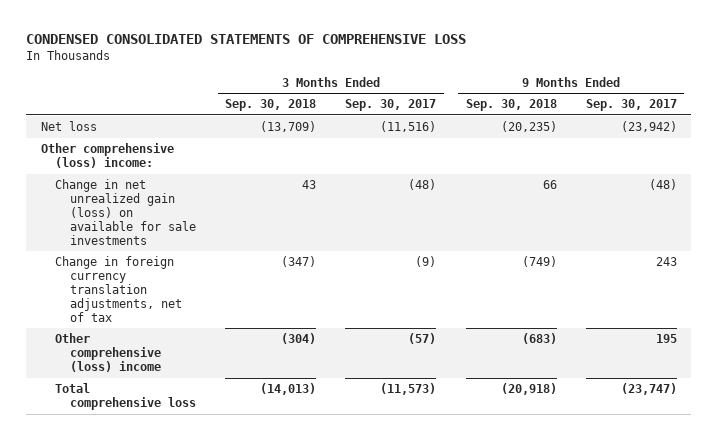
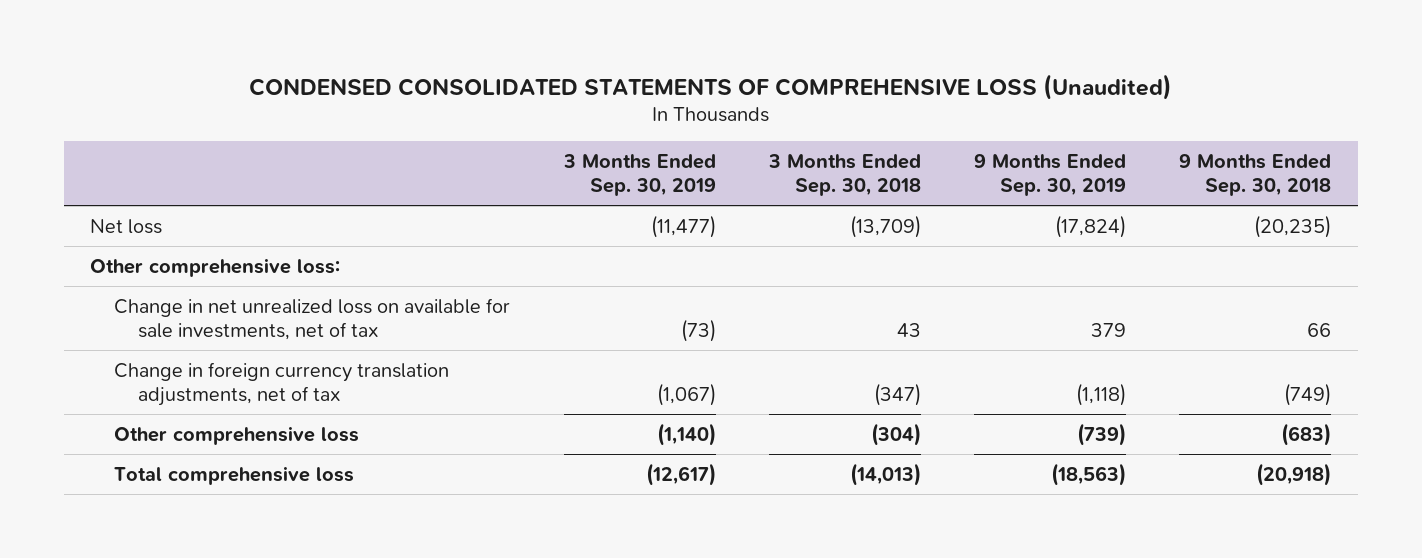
[26,34,467,45] CONDENSED CONSOLIDATED STATEMENTS OF COMPREHENSIVE LOSS -> [248,73,1172,100] CONDENSED CONSOLIDATED STATEMENTS OF COMPREHENSIVE LOSS (Unaudited)
[345,99,437,112] Sep. 30, 2017 -> none
[585,99,677,112] Sep. 30, 2017 -> none
none -> [562,153,716,197] 3 Months Ended Sep. 30, 2019
none -> [974,153,1127,197] 9 Months Ended Sep. 30, 2019
[40,143,174,169] Other comprehensive (loss) income: -> [90,257,341,277] Other comprehensive loss:
[55,179,196,245] Change in net unrealized gain (loss) on available for sale investments -> [114,297,511,340] Change in net unrealized loss on available for sale investments, net of tax
[55,333,161,372] Other comprehensive (loss) income -> [114,425,360,445] Other comprehensive loss

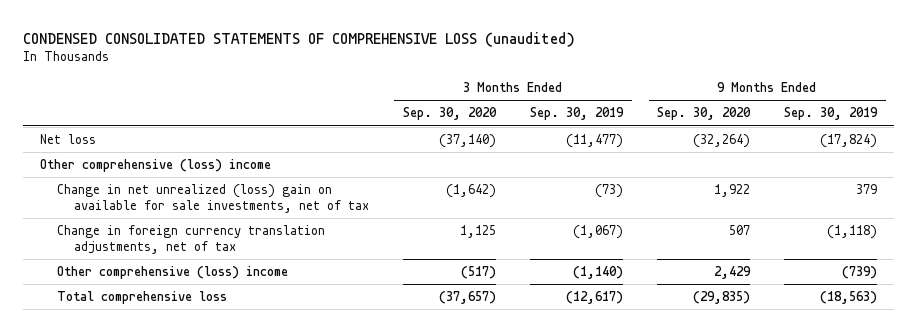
[248,73,1172,100] CONDENSED CONSOLIDATED STATEMENTS OF COMPREHENSIVE LOSS (Unaudited) -> [23,31,576,47] CONDENSED CONSOLIDATED STATEMENTS OF COMPREHENSIVE LOSS (unaudited)
[767,153,921,197] 3 Months Ended Sep. 30, 2018 -> none
[1179,153,1332,197] 9 Months Ended Sep. 30, 2018 -> none
none -> [403,107,498,121] Sep. 30, 2020
none -> [657,107,752,121] Sep. 30, 2020
[90,257,341,277] Other comprehensive loss: -> [40,159,272,173] Other comprehensive (loss) income
[114,297,511,340] Change in net unrealized loss on available for sale investments, net of tax -> [57,184,369,213] Change in net unrealized (loss) gain on available for sale investments, net of tax
[114,425,360,445] Other comprehensive loss -> [57,266,289,280] Other comprehensive (loss) income

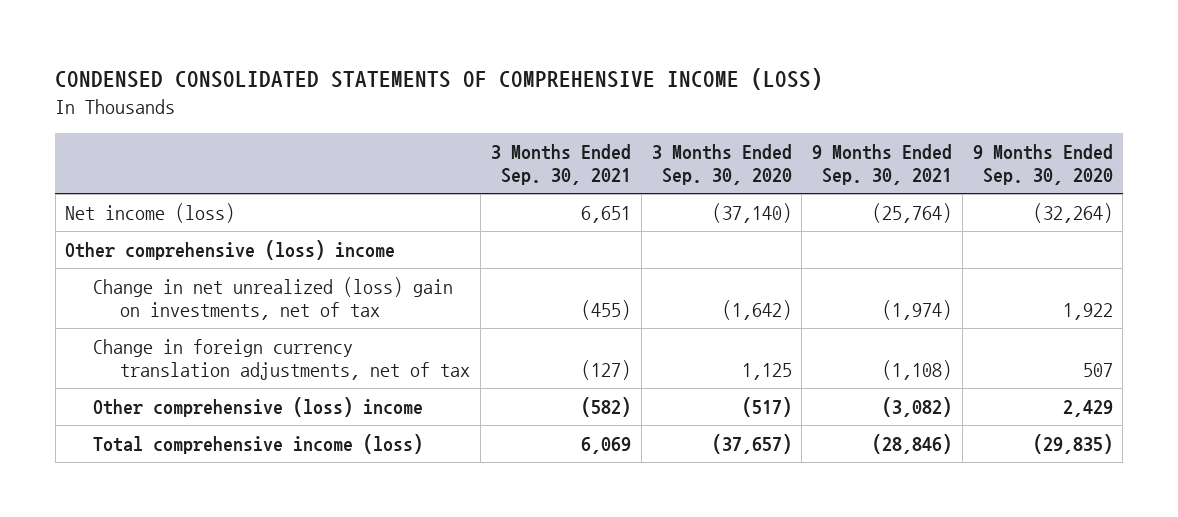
[23,31,576,47] CONDENSED CONSOLIDATED STATEMENTS OF COMPREHENSIVE LOSS (unaudited) -> [55,68,824,91] CONDENSED CONSOLIDATED STATEMENTS OF COMPREHENSIVE INCOME (LOSS)
[530,107,625,121] Sep. 30, 2019 -> none
[784,107,879,121] Sep. 30, 2019 -> none
none -> [490,144,631,186] 3 Months Ended Sep. 30, 2021
none -> [812,144,953,186] 9 Months Ended Sep. 30, 2021
[40,134,97,145] Net loss -> [65,202,236,223] Net income (loss)
[57,184,369,213] Change in net unrealized (loss) gain on available for sale investments, net of tax -> [92,276,453,320] Change in net unrealized (loss) gain on investments, net of tax
[57,291,228,305] Total comprehensive loss -> [92,433,423,454] Total comprehensive income (loss)

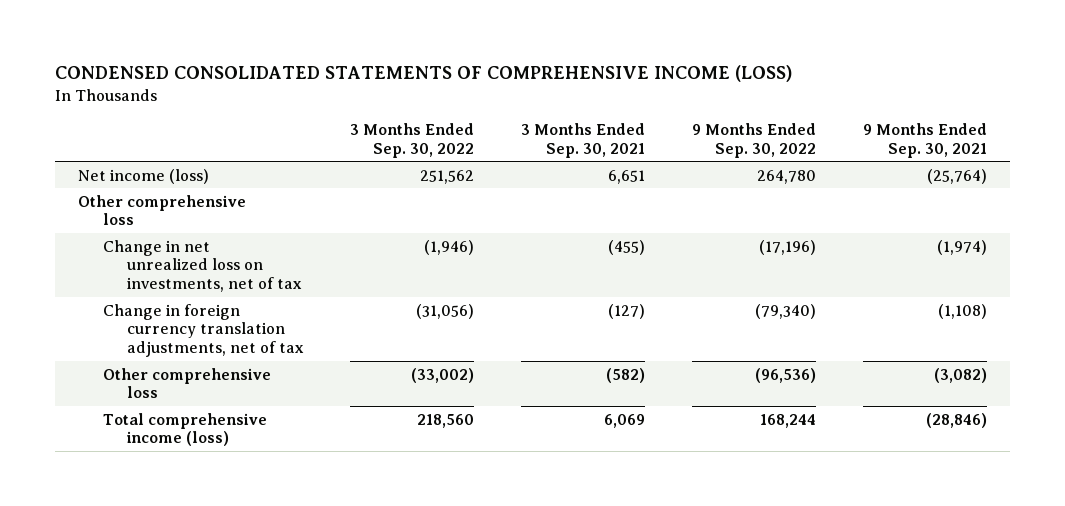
[651,144,792,186] 3 Months Ended Sep. 30, 2020 -> none
[972,144,1113,186] 9 Months Ended Sep. 30, 2020 -> none
none -> [349,122,474,158] 3 Months Ended Sep. 30, 2022
none -> [691,122,816,158] 9 Months Ended Sep. 30, 2022
[65,239,396,260] Other comprehensive (loss) income -> [78,194,247,226] Other comprehensive loss
[92,276,453,320] Change in net unrealized (loss) gain on investments, net of tax -> [102,239,302,293] Change in net unrealized loss on investments, net of tax
[92,396,423,417] Other comprehensive (loss) income -> [102,367,271,399] Other comprehensive loss

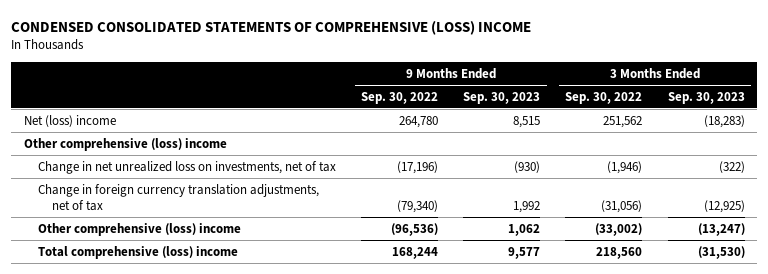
[54,65,792,83] CONDENSED CONSOLIDATED STATEMENTS OF COMPREHENSIVE INCOME (LOSS) -> [11,20,532,35] CONDENSED CONSOLIDATED STATEMENTS OF COMPREHENSIVE (LOSS) INCOME
[520,122,645,158] 3 Months Ended Sep. 30, 2021 -> none
[862,122,987,158] 9 Months Ended Sep. 30, 2021 -> none
none -> [463,91,541,104] Sep. 30, 2023
none -> [667,91,745,104] Sep. 30, 2023
[78,168,210,184] Net income (loss) -> [23,114,116,127] Net (loss) income
[78,194,247,226] Other comprehensive loss -> [23,137,227,151] Other comprehensive (loss) income
[102,367,271,399] Other comprehensive loss -> [38,222,242,236] Other comprehensive (loss) income
[102,412,267,447] Total comprehensive income (loss) -> [38,245,239,259] Total comprehensive (loss) income

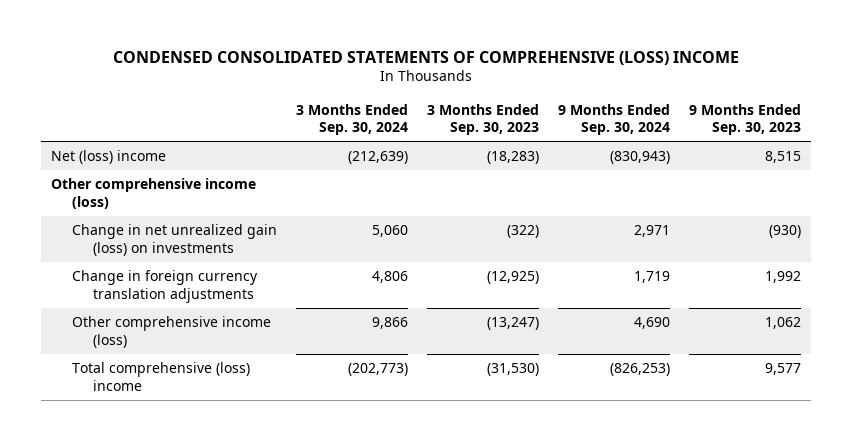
[361,91,439,104] Sep. 30, 2022 -> none
[565,91,643,104] Sep. 30, 2022 -> none
none -> [295,103,408,135] 3 Months Ended Sep. 30, 2024
none -> [558,103,671,135] 9 Months Ended Sep. 30, 2024
[23,137,227,151] Other comprehensive (loss) income -> [50,178,256,209] Other comprehensive income (loss)
[38,160,337,174] Change in net unrealized loss on investments, net of tax -> [71,224,277,256] Change in net unrealized gain (loss) on investments
[38,183,320,212] Change in foreign currency translation adjustments, net of tax -> [71,270,258,303] Change in foreign currency translation adjustments
[38,222,242,236] Other comprehensive (loss) income -> [71,316,271,348] Other comprehensive income (loss)

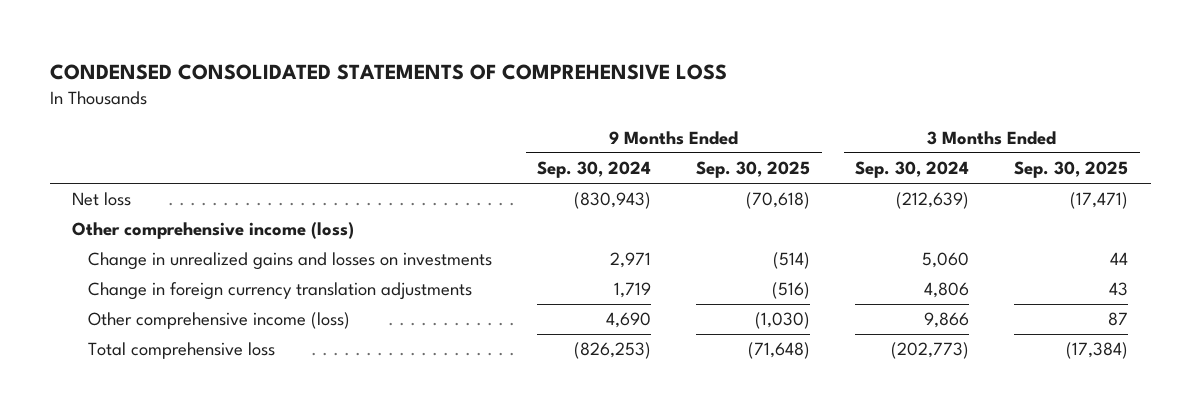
[113,50,740,65] CONDENSED CONSOLIDATED STATEMENTS OF COMPREHENSIVE (LOSS) INCOME -> [49,63,727,80] CONDENSED CONSOLIDATED STATEMENTS OF COMPREHENSIVE LOSS
[427,103,540,135] 3 Months Ended Sep. 30, 2023 -> none
[689,103,802,135] 9 Months Ended Sep. 30, 2023 -> none
none -> [696,161,811,179] Sep. 30, 2025
none -> [1014,161,1129,179] Sep. 30, 2025
[50,150,166,165] Net (loss) income -> [72,192,132,207] Net loss
[71,224,277,256] Change in net unrealized gain (loss) on investments -> [88,252,493,271] Change in unrealized gains and losses on investments
[71,362,250,391] Total comprehensive (loss) income -> [88,342,276,360] Total comprehensive loss

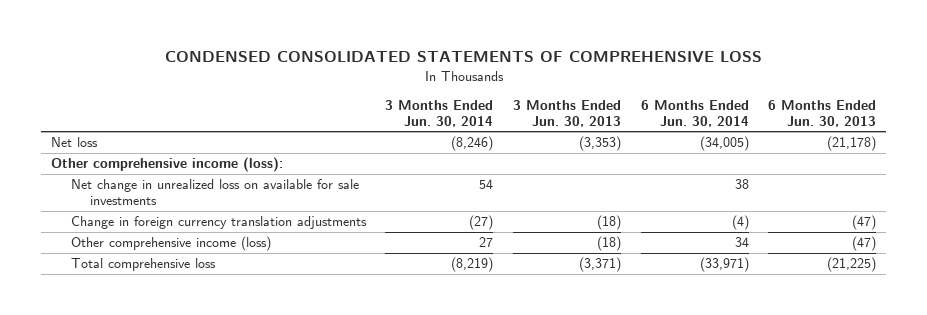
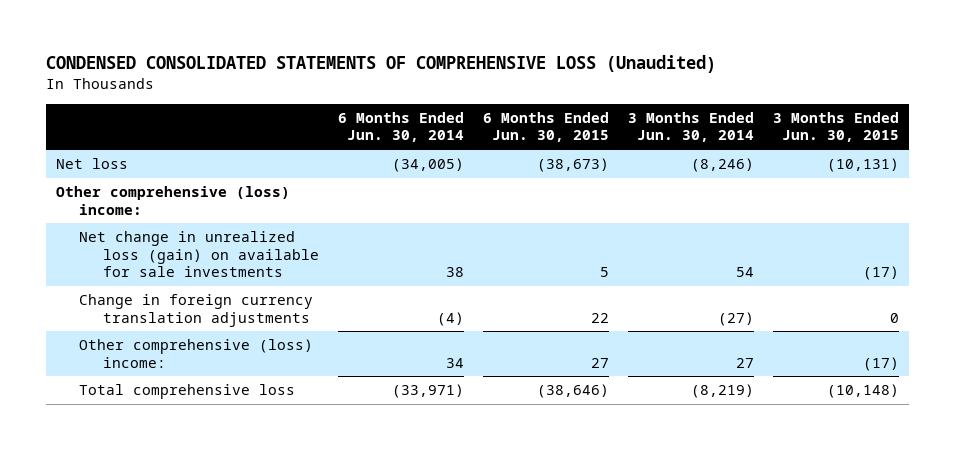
[164,51,762,63] CONDENSED CONSOLIDATED STATEMENTS OF COMPREHENSIVE LOSS -> [46,55,717,74] CONDENSED CONSOLIDATED STATEMENTS OF COMPREHENSIVE LOSS (Unaudited)
[512,99,621,127] 3 Months Ended Jun. 30, 2013 -> none
[768,99,877,127] 6 Months Ended Jun. 30, 2013 -> none
none -> [483,111,610,143] 6 Months Ended Jun. 30, 2015
none -> [773,111,900,143] 3 Months Ended Jun. 30, 2015
[51,157,284,173] Other comprehensive income (loss): -> [55,186,290,215] Other comprehensive (loss) income:
[70,179,359,206] Net change in unrealized loss on available for sale investments -> [79,231,319,278] Net change in unrealized loss (gain) on available for sale investments
[70,236,271,252] Other comprehensive income (loss) -> [79,339,314,368] Other comprehensive (loss) income:

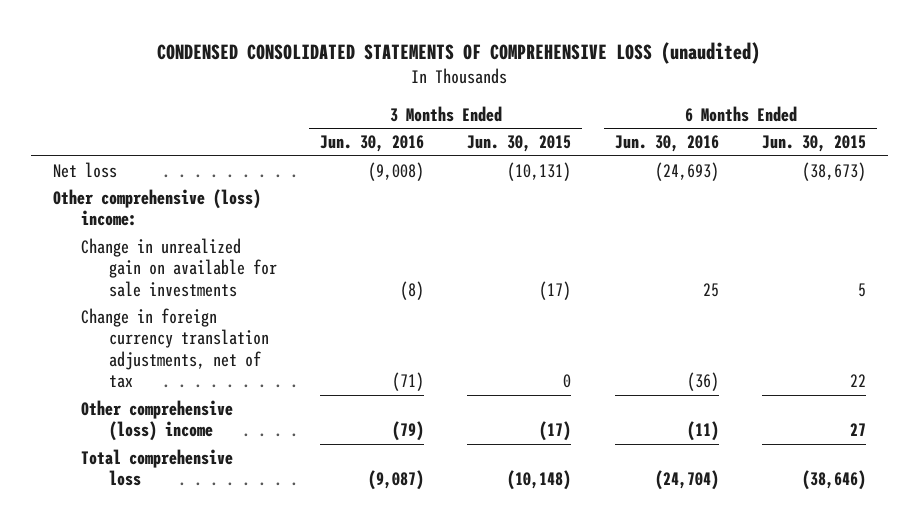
[46,55,717,74] CONDENSED CONSOLIDATED STATEMENTS OF COMPREHENSIVE LOSS (Unaudited) -> [157,41,761,64] CONDENSED CONSOLIDATED STATEMENTS OF COMPREHENSIVE LOSS (unaudited)
[338,111,465,143] 6 Months Ended Jun. 30, 2014 -> none
[628,111,755,143] 3 Months Ended Jun. 30, 2014 -> none
none -> [319,135,424,153] Jun. 30, 2016
none -> [614,135,719,153] Jun. 30, 2016
[79,231,319,278] Net change in unrealized loss (gain) on available for sale investments -> [80,237,277,297] Change in unrealized gain on available for sale investments
[79,294,314,327] Change in foreign currency translation adjustments -> [80,307,269,389] Change in foreign currency translation adjustments, net of tax
[79,339,314,368] Other comprehensive (loss) income: -> [80,399,233,442] Other comprehensive (loss) income

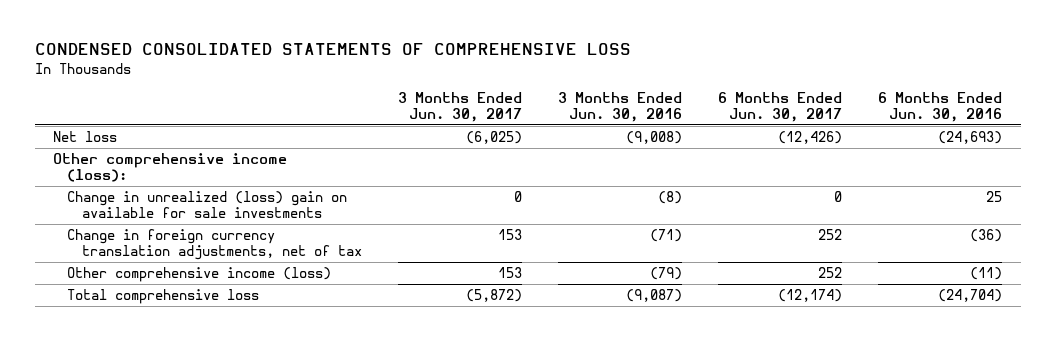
[157,41,761,64] CONDENSED CONSOLIDATED STATEMENTS OF COMPREHENSIVE LOSS (unaudited) -> [34,43,631,56] CONDENSED CONSOLIDATED STATEMENTS OF COMPREHENSIVE LOSS
[467,135,572,153] Jun. 30, 2015 -> none
[762,135,867,153] Jun. 30, 2015 -> none
none -> [398,92,523,122] 3 Months Ended Jun. 30, 2017
none -> [718,92,843,122] 6 Months Ended Jun. 30, 2017
[52,188,261,227] Other comprehensive (loss) income: -> [52,153,287,182] Other comprehensive income (loss):
[80,237,277,297] Change in unrealized gain on available for sale investments -> [67,191,348,218] Change in unrealized (loss) gain on available for sale investments
[80,399,233,442] Other comprehensive (loss) income -> [67,267,332,283] Other comprehensive income (loss)

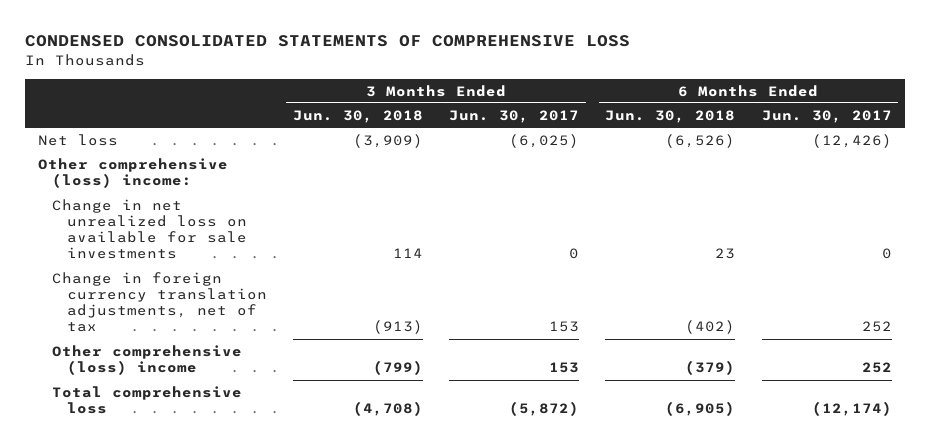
[558,92,683,122] 3 Months Ended Jun. 30, 2016 -> none
[878,92,1003,122] 6 Months Ended Jun. 30, 2016 -> none
none -> [292,109,423,123] Jun. 30, 2018
none -> [605,109,736,123] Jun. 30, 2018
[52,153,287,182] Other comprehensive income (loss): -> [38,157,229,189] Other comprehensive (loss) income:
[67,191,348,218] Change in unrealized (loss) gain on available for sale investments -> [52,198,247,260] Change in net unrealized loss on available for sale investments
[67,267,332,283] Other comprehensive income (loss) -> [52,344,243,376] Other comprehensive (loss) income

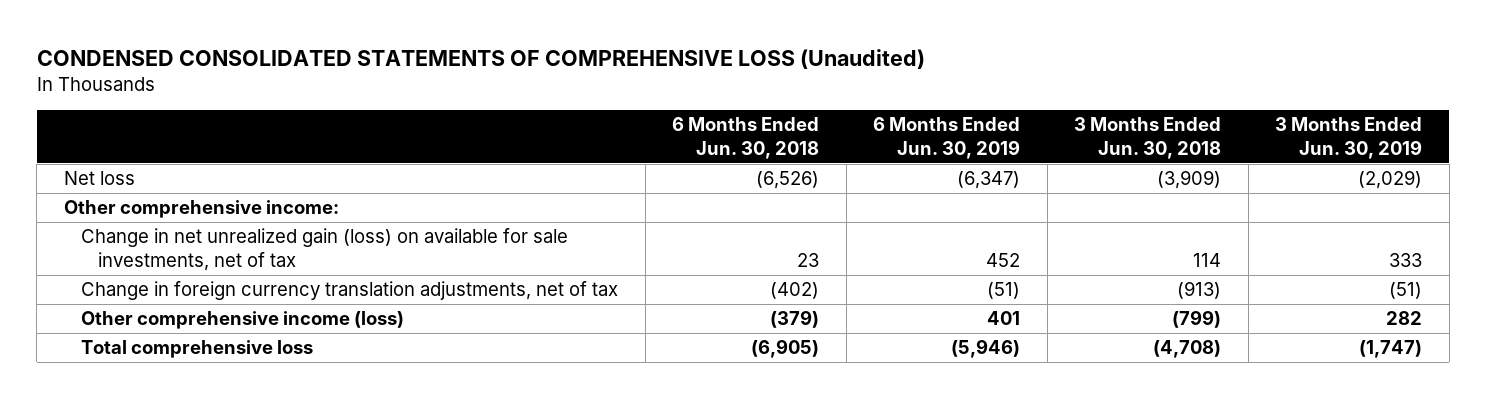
[25,35,631,48] CONDENSED CONSOLIDATED STATEMENTS OF COMPREHENSIVE LOSS -> [36,48,925,69] CONDENSED CONSOLIDATED STATEMENTS OF COMPREHENSIVE LOSS (Unaudited)
[449,109,580,123] Jun. 30, 2017 -> none
[761,109,892,123] Jun. 30, 2017 -> none
none -> [873,117,1021,159] 6 Months Ended Jun. 30, 2019
none -> [1275,117,1423,159] 3 Months Ended Jun. 30, 2019
[38,157,229,189] Other comprehensive (loss) income: -> [63,200,339,219] Other comprehensive income:
[52,198,247,260] Change in net unrealized loss on available for sale investments -> [81,228,569,272] Change in net unrealized gain (loss) on available for sale investments, net of tax
[52,344,243,376] Other comprehensive (loss) income -> [81,311,405,330] Other comprehensive income (loss)

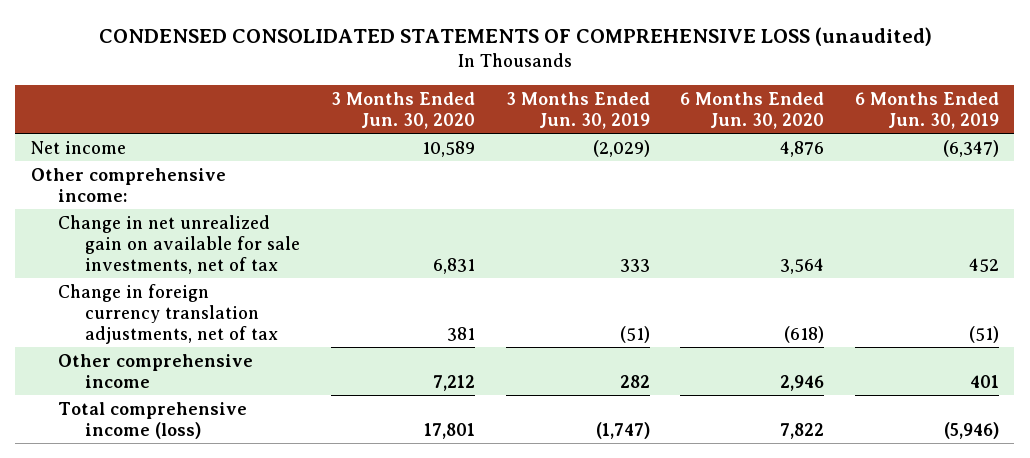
[36,48,925,69] CONDENSED CONSOLIDATED STATEMENTS OF COMPREHENSIVE LOSS (Unaudited) -> [98,27,932,47] CONDENSED CONSOLIDATED STATEMENTS OF COMPREHENSIVE LOSS (unaudited)
[672,117,820,159] 6 Months Ended Jun. 30, 2018 -> none
[1074,117,1222,159] 3 Months Ended Jun. 30, 2018 -> none
none -> [330,91,475,130] 3 Months Ended Jun. 30, 2020
none -> [680,91,825,130] 6 Months Ended Jun. 30, 2020
[63,171,135,186] Net loss -> [30,140,126,154] Net income
[81,228,569,272] Change in net unrealized gain (loss) on available for sale investments, net of tax -> [57,214,301,275] Change in net unrealized gain on available for sale investments, net of tax
[81,311,405,330] Other comprehensive income (loss) -> [57,353,253,388] Other comprehensive income
[81,340,314,359] Total comprehensive loss -> [57,401,247,439] Total comprehensive income (loss)

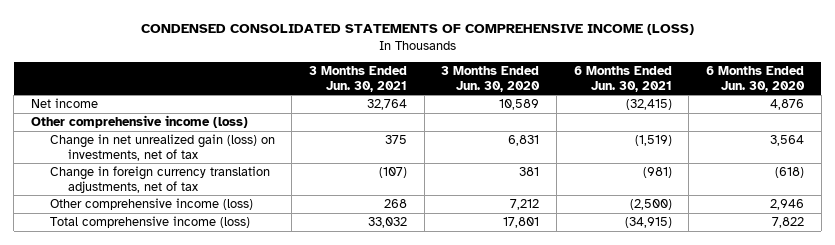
[98,27,932,47] CONDENSED CONSOLIDATED STATEMENTS OF COMPREHENSIVE LOSS (unaudited) -> [140,23,694,35] CONDENSED CONSOLIDATED STATEMENTS OF COMPREHENSIVE INCOME (LOSS)
[505,91,650,130] 3 Months Ended Jun. 30, 2019 -> none
[855,91,1000,130] 6 Months Ended Jun. 30, 2019 -> none
none -> [309,65,408,92] 3 Months Ended Jun. 30, 2021
none -> [573,65,672,92] 6 Months Ended Jun. 30, 2021
[30,167,226,202] Other comprehensive income: -> [31,115,249,129] Other comprehensive income (loss)
[57,214,301,275] Change in net unrealized gain on available for sale investments, net of tax -> [49,134,275,161] Change in net unrealized gain (loss) on investments, net of tax
[57,353,253,388] Other comprehensive income -> [49,198,253,211] Other comprehensive income (loss)

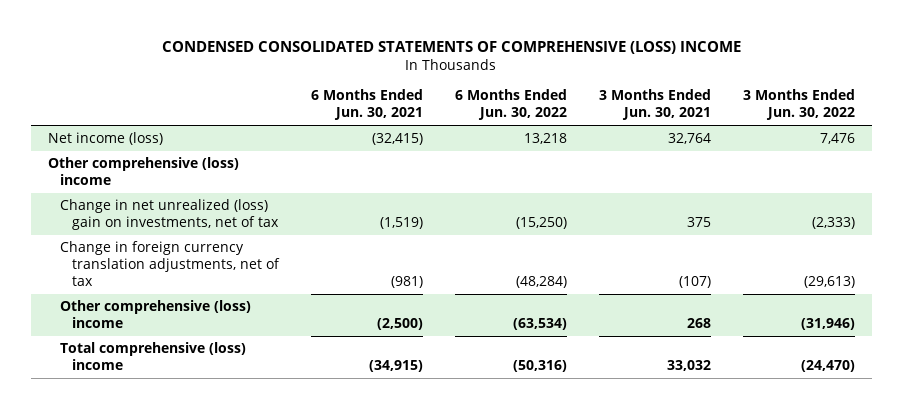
[140,23,694,35] CONDENSED CONSOLIDATED STATEMENTS OF COMPREHENSIVE INCOME (LOSS) -> [162,40,742,54] CONDENSED CONSOLIDATED STATEMENTS OF COMPREHENSIVE (LOSS) INCOME
[441,65,541,92] 3 Months Ended Jun. 30, 2020 -> none
[706,65,806,92] 6 Months Ended Jun. 30, 2020 -> none
none -> [454,89,567,121] 6 Months Ended Jun. 30, 2022
none -> [743,89,856,121] 3 Months Ended Jun. 30, 2022
[31,98,99,109] Net income -> [47,132,163,146] Net income (loss)
[31,115,249,129] Other comprehensive income (loss) -> [47,157,239,186] Other comprehensive (loss) income
[49,134,275,161] Change in net unrealized gain (loss) on investments, net of tax -> [59,199,279,231] Change in net unrealized (loss) gain on investments, net of tax
[49,198,253,211] Other comprehensive income (loss) -> [59,300,251,329] Other comprehensive (loss) income
[49,216,250,229] Total comprehensive income (loss) -> [59,342,246,371] Total comprehensive (loss) income

